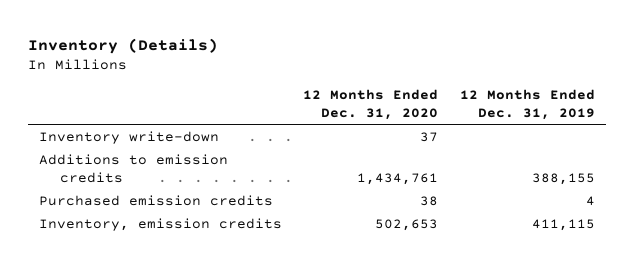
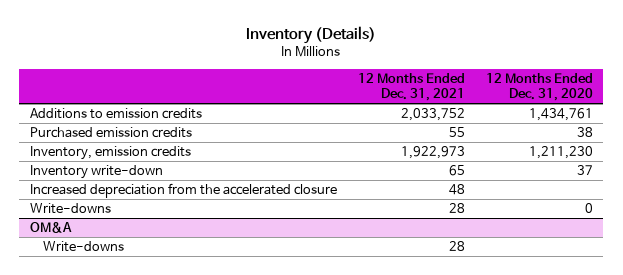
[460,89,596,121] 12 Months Ended Dec. 31, 2019 -> none
none -> [357,73,465,102] 12 Months Ended Dec. 31, 2021
[375,218,439,231] 502,653 -> [528,145,593,159] 1,211,230
[38,130,219,144] Inventory write-down -> [29,164,163,179] Inventory write-down
none -> [29,182,337,198] Increased depreciation from the accelerated closure
none -> [29,202,111,214] Write-downs
none -> [29,221,72,233] OM&A
none -> [42,240,124,252] Write-downs

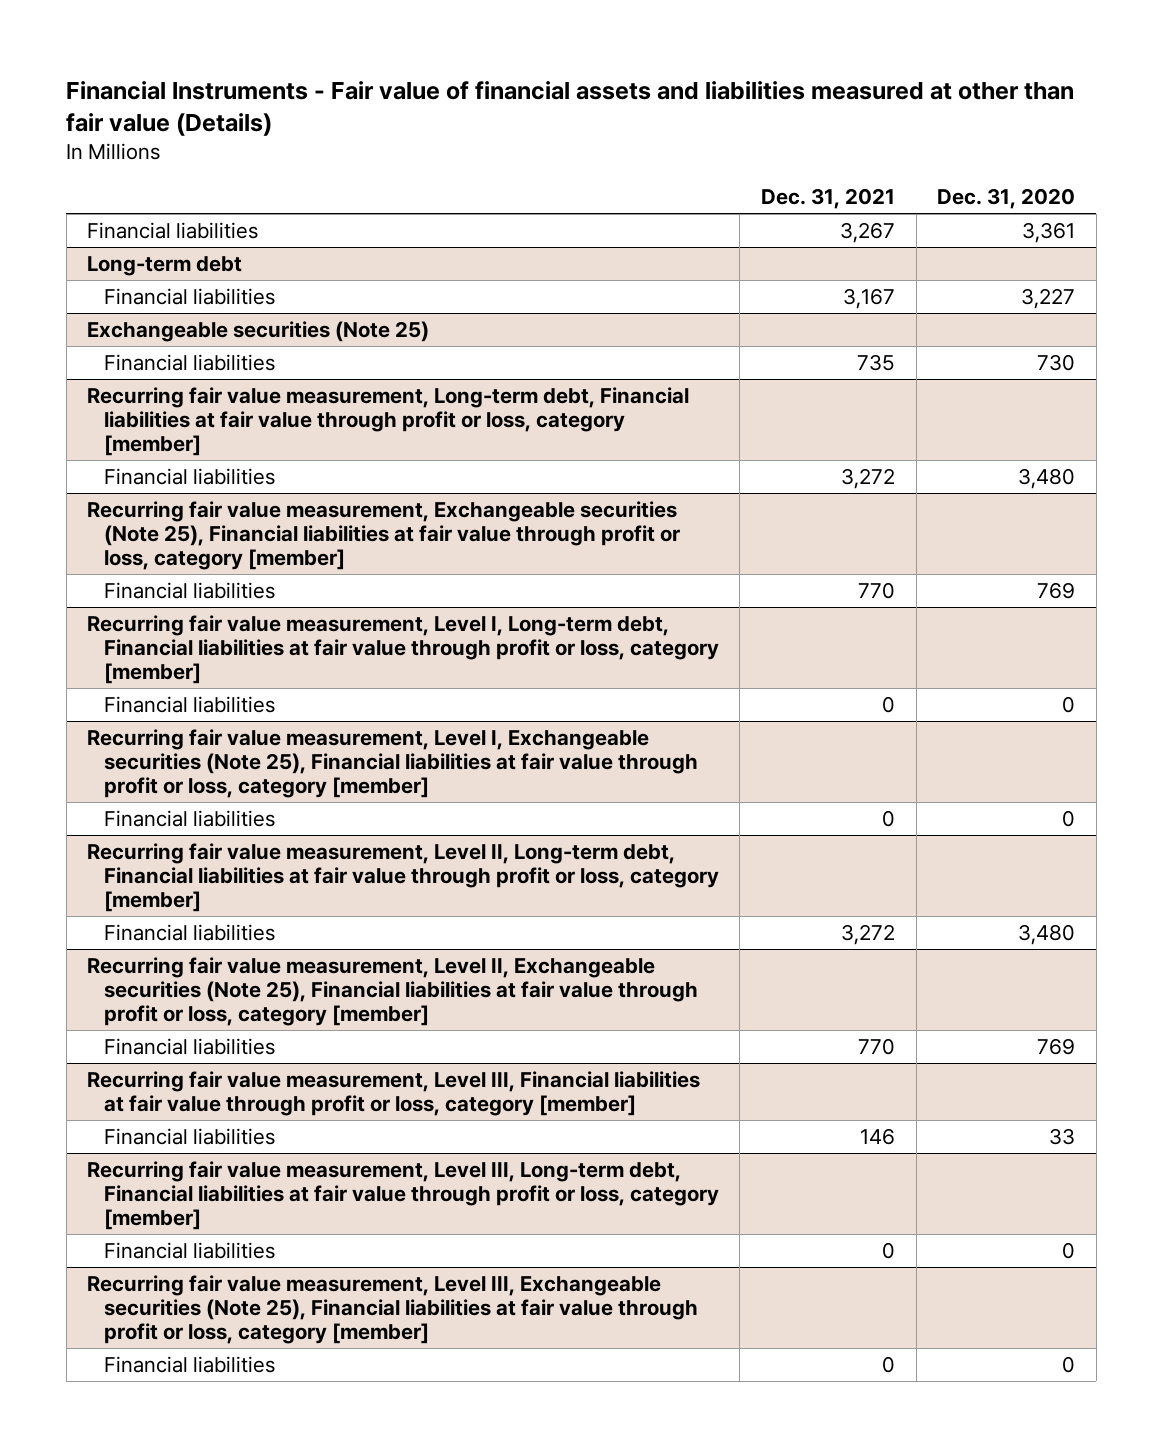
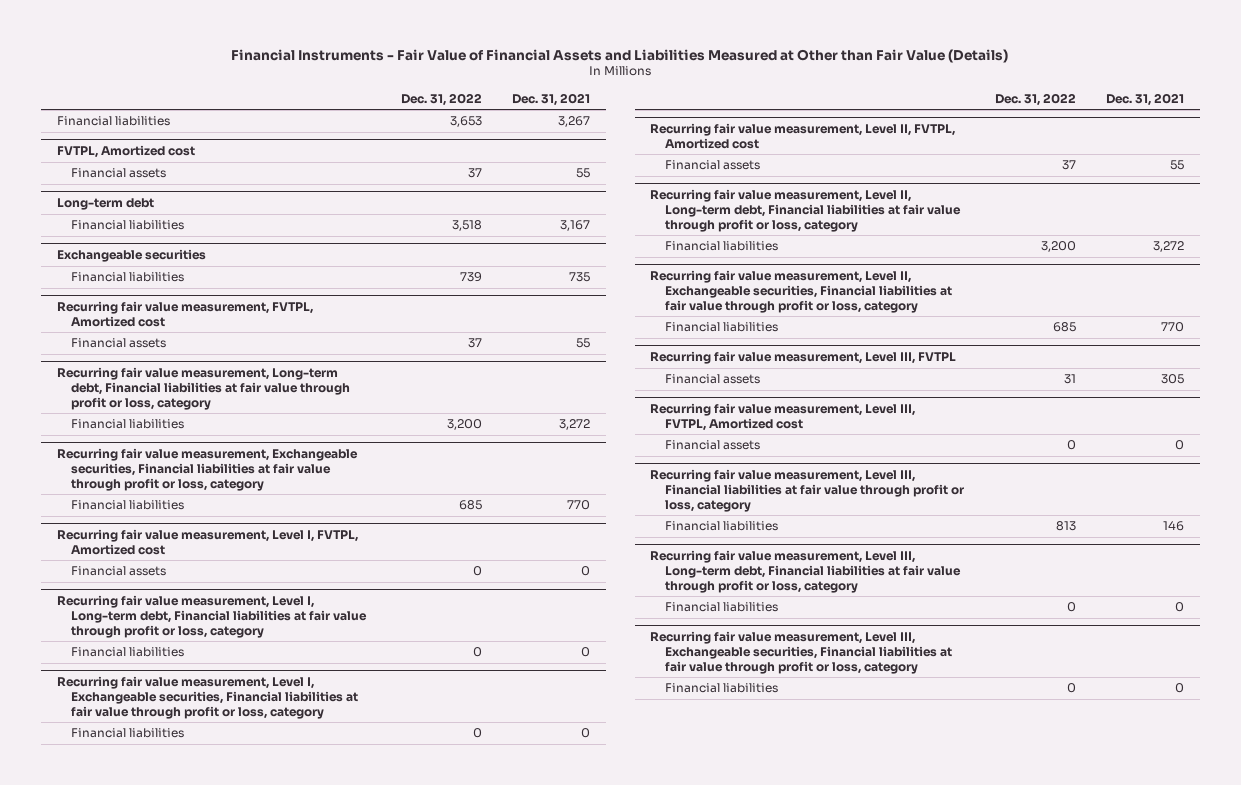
[66,80,1075,137] Financial Instruments - Fair value of financial assets and liabilities measured at other than fair value (Details) -> [231,48,1009,63] Financial Instruments - Fair Value of Financial Assets and Liabilities Measured at Other than Fair Value (Details)
[937,188,1076,210] Dec. 31, 2020 -> none
none -> [400,92,482,106] Dec. 31, 2022
none -> [56,144,195,158] FVTPL, Amortized cost
none -> [71,168,167,179] Financial assets
[87,320,430,342] Exchangeable securities (Note 25) -> [56,248,206,262] Exchangeable securities
none -> [56,300,313,327] Recurring fair value measurement, FVTPL, Amortized cost
none -> [71,338,167,349] Financial assets
[87,386,690,457] Recurring fair value measurement, Long-term debt, Financial liabilities at fair value through profit or loss, category [member] -> [56,366,351,410] Recurring fair value measurement, Long-term debt, Financial liabilities at fair value through profit or loss, category
[87,500,680,571] Recurring fair value measurement, Exchangeable securities (Note 25), Financial liabilities at fair value through profit or loss, category [member] -> [56,447,358,491] Recurring fair value measurement, Exchangeable securities, Financial liabilities at fair value through profit or loss, category
none -> [56,528,358,555] Recurring fair value measurement, Level I, FVTPL, Amortized cost
none -> [71,566,167,577] Financial assets
[87,614,719,685] Recurring fair value measurement, Level I, Long-term debt, Financial liabilities at fair value through profit or loss, category [member] -> [56,594,368,638] Recurring fair value measurement, Level I, Long-term debt, Financial liabilities at fair value through profit or loss, category
[87,728,698,799] Recurring fair value measurement, Level I, Exchangeable securities (Note 25), Financial liabilities at fair value through profit or loss, category [member] -> [56,675,359,719] Recurring fair value measurement, Level I, Exchangeable securities, Financial liabilities at fair value through profit or loss, category
none -> [650,122,956,149] Recurring fair value measurement, Level II, FVTPL, Amortized cost
none -> [665,160,761,171] Financial assets
[87,842,719,913] Recurring fair value measurement, Level II, Long-term debt, Financial liabilities at fair value through profit or loss, category [member] -> [650,188,962,232] Recurring fair value measurement, Level II, Long-term debt, Financial liabilities at fair value through profit or loss, category
[87,956,698,1027] Recurring fair value measurement, Level II, Exchangeable securities (Note 25), Financial liabilities at fair value through profit or loss, category [member] -> [650,269,953,313] Recurring fair value measurement, Level II, Exchangeable securities, Financial liabilities at fair value through profit or loss, category
none -> [650,350,957,364] Recurring fair value measurement, Level III, FVTPL
none -> [665,374,761,385] Financial assets
none -> [650,402,916,431] Recurring fair value measurement, Level III, FVTPL, Amortized cost
none -> [665,440,761,451] Financial assets
[87,1070,701,1116] Recurring fair value measurement, Level III, Financial liabilities at fair value through profit or loss, category [member] -> [650,468,965,512] Recurring fair value measurement, Level III, Financial liabilities at fair value through profit or loss, category
[87,1160,719,1231] Recurring fair value measurement, Level III, Long-term debt, Financial liabilities at fair value through profit or loss, category [member] -> [650,549,962,593] Recurring fair value measurement, Level III, Long-term debt, Financial liabilities at fair value through profit or loss, category
[87,1274,698,1345] Recurring fair value measurement, Level III, Exchangeable securities (Note 25), Financial liabilities at fair value through profit or loss, category [member] -> [650,630,953,674] Recurring fair value measurement, Level III, Exchangeable securities, Financial liabilities at fair value through profit or loss, category

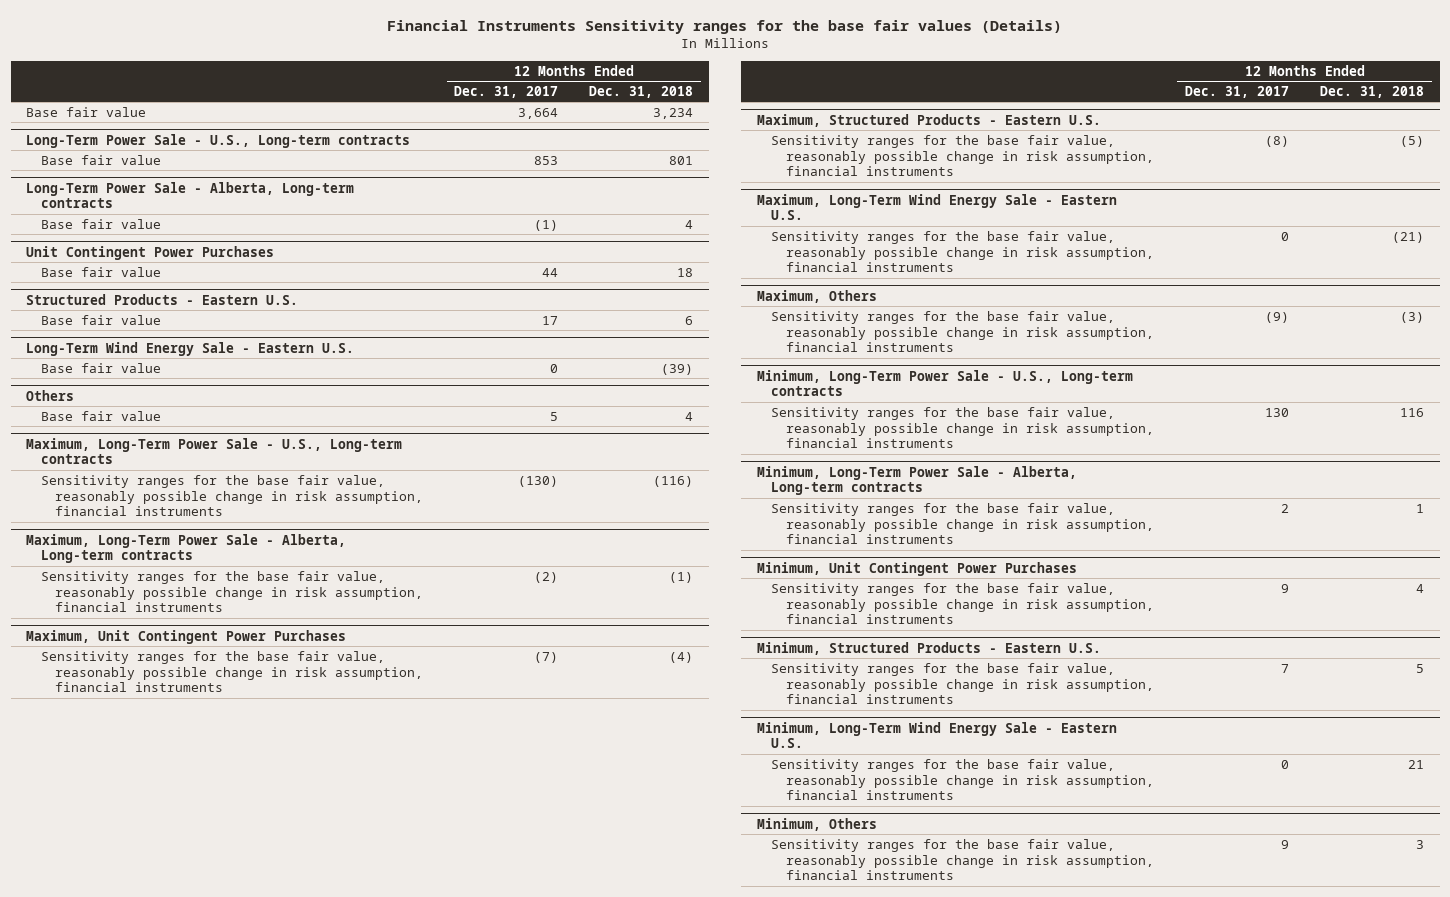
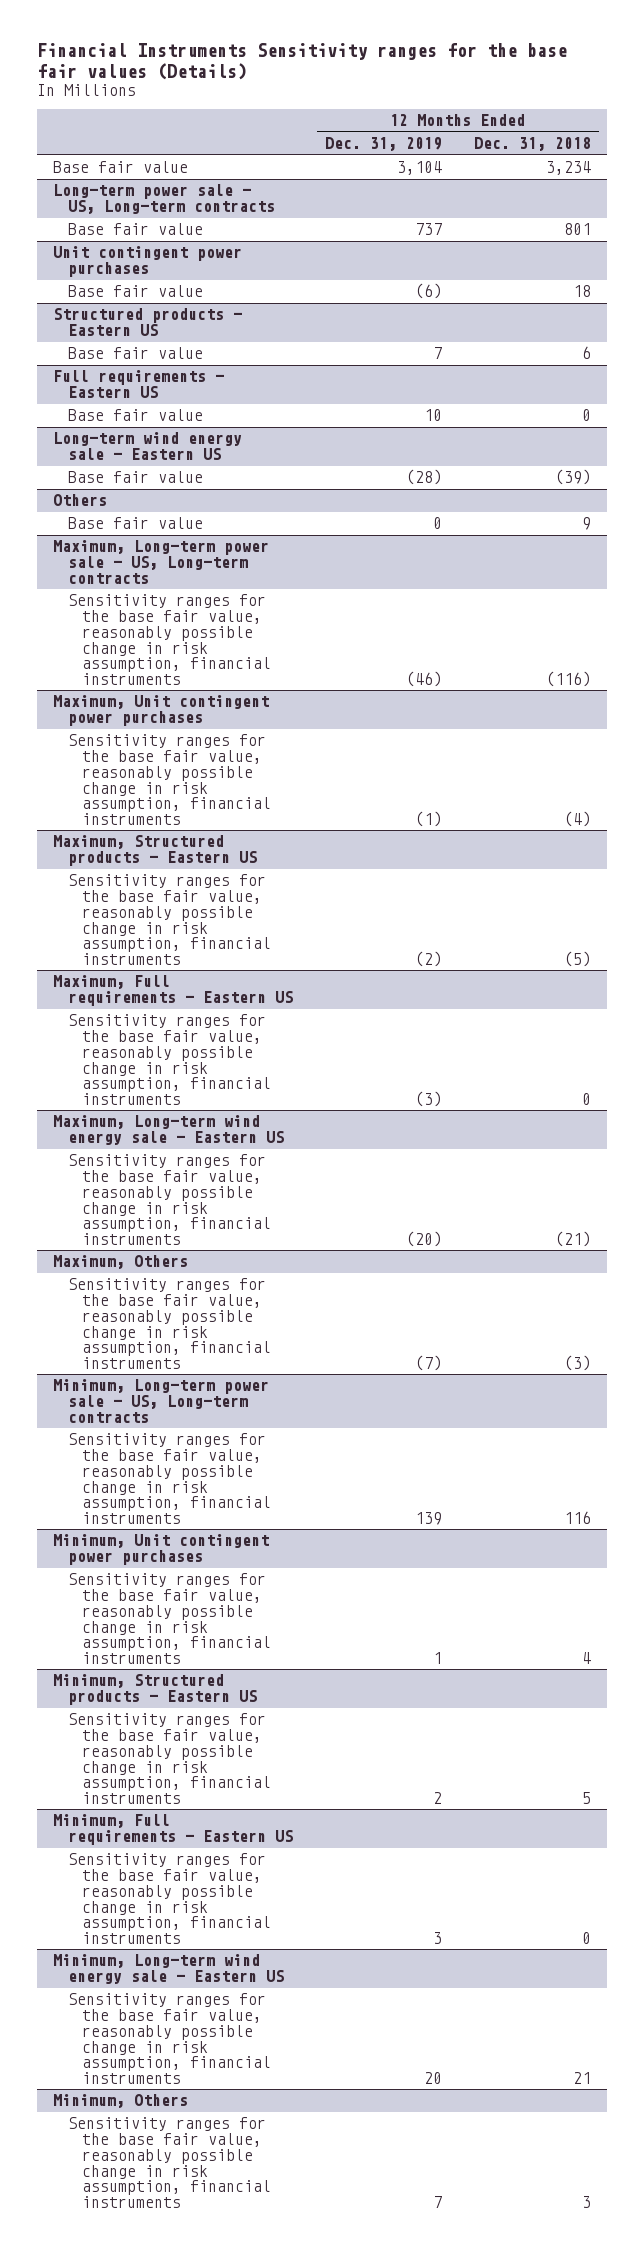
[454,85,559,98] Dec. 31, 2017 -> none
none -> [324,137,442,152] Dec. 31, 2019
[26,133,411,148] Long-Term Power Sale - U.S., Long-term contracts -> [53,184,275,215] Long-term power sale - US, Long-term contracts
[26,181,355,209] Long-Term Power Sale - Alberta, Long-term contracts -> none
[40,218,161,229] Base fair value -> none
[26,245,275,260] Unit Contingent Power Purchases -> [53,246,243,278] Unit contingent power purchases
[26,293,299,305] Structured Products - Eastern U.S. -> [53,308,243,337] Structured products - Eastern US
none -> [53,370,225,399] Full requirements - Eastern US
none -> [67,409,203,422] Base fair value
[26,341,355,356] Long-Term Wind Energy Sale - Eastern U.S. -> [53,432,243,461] Long-term wind energy sale - Eastern US
[685,411,694,421] 4 -> [581,517,591,531] 9
[26,437,403,465] Maximum, Long-Term Power Sale - U.S., Long-term contracts -> [53,540,270,584] Maximum, Long-term power sale - US, Long-term contracts
[26,533,347,564] Maximum, Long-Term Power Sale - Alberta, Long-term contracts -> none
[40,570,424,613] Sensitivity ranges for the base fair value, reasonably possible change in risk assumption, financial instruments -> none
[26,629,347,644] Maximum, Unit Contingent Power Purchases -> [53,695,270,727] Maximum, Unit contingent power purchases
[756,113,1101,127] Maximum, Structured Products - Eastern U.S. -> [53,835,257,867] Maximum, Structured products - Eastern US
none -> [53,975,293,1007] Maximum, Full requirements - Eastern US
none -> [67,1014,272,1105] Sensitivity ranges for the base fair value, reasonably possible change in risk assumption, financial instruments
[756,193,1117,221] Maximum, Long-Term Wind Energy Sale - Eastern U.S. -> [53,1115,284,1146] Maximum, Long-term wind energy sale - Eastern US
[756,369,1133,397] Minimum, Long-Term Power Sale - U.S., Long-term contracts -> [53,1379,270,1423] Minimum, Long-term power sale - US, Long-term contracts
[756,465,1077,496] Minimum, Long-Term Power Sale - Alberta, Long-term contracts -> none
[771,502,1155,545] Sensitivity ranges for the base fair value, reasonably possible change in risk assumption, financial instruments -> none
[756,561,1077,576] Minimum, Unit Contingent Power Purchases -> [53,1534,270,1566] Minimum, Unit contingent power purchases
[756,641,1101,655] Minimum, Structured Products - Eastern U.S. -> [53,1674,257,1706] Minimum, Structured products - Eastern US
none -> [53,1814,293,1846] Minimum, Full requirements - Eastern US
none -> [67,1853,272,1944] Sensitivity ranges for the base fair value, reasonably possible change in risk assumption, financial instruments
[756,721,1117,749] Minimum, Long-Term Wind Energy Sale - Eastern U.S. -> [53,1954,284,1985] Minimum, Long-term wind energy sale - Eastern US

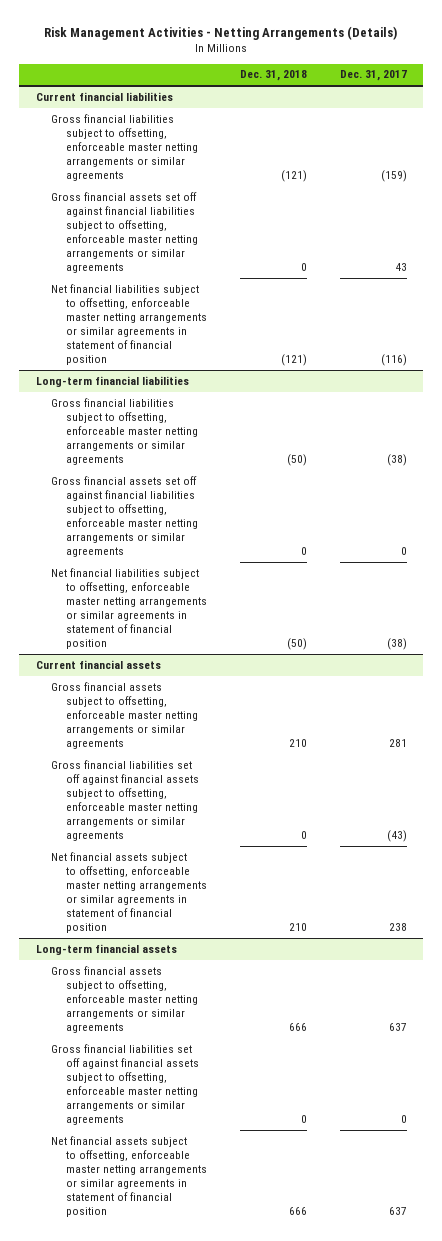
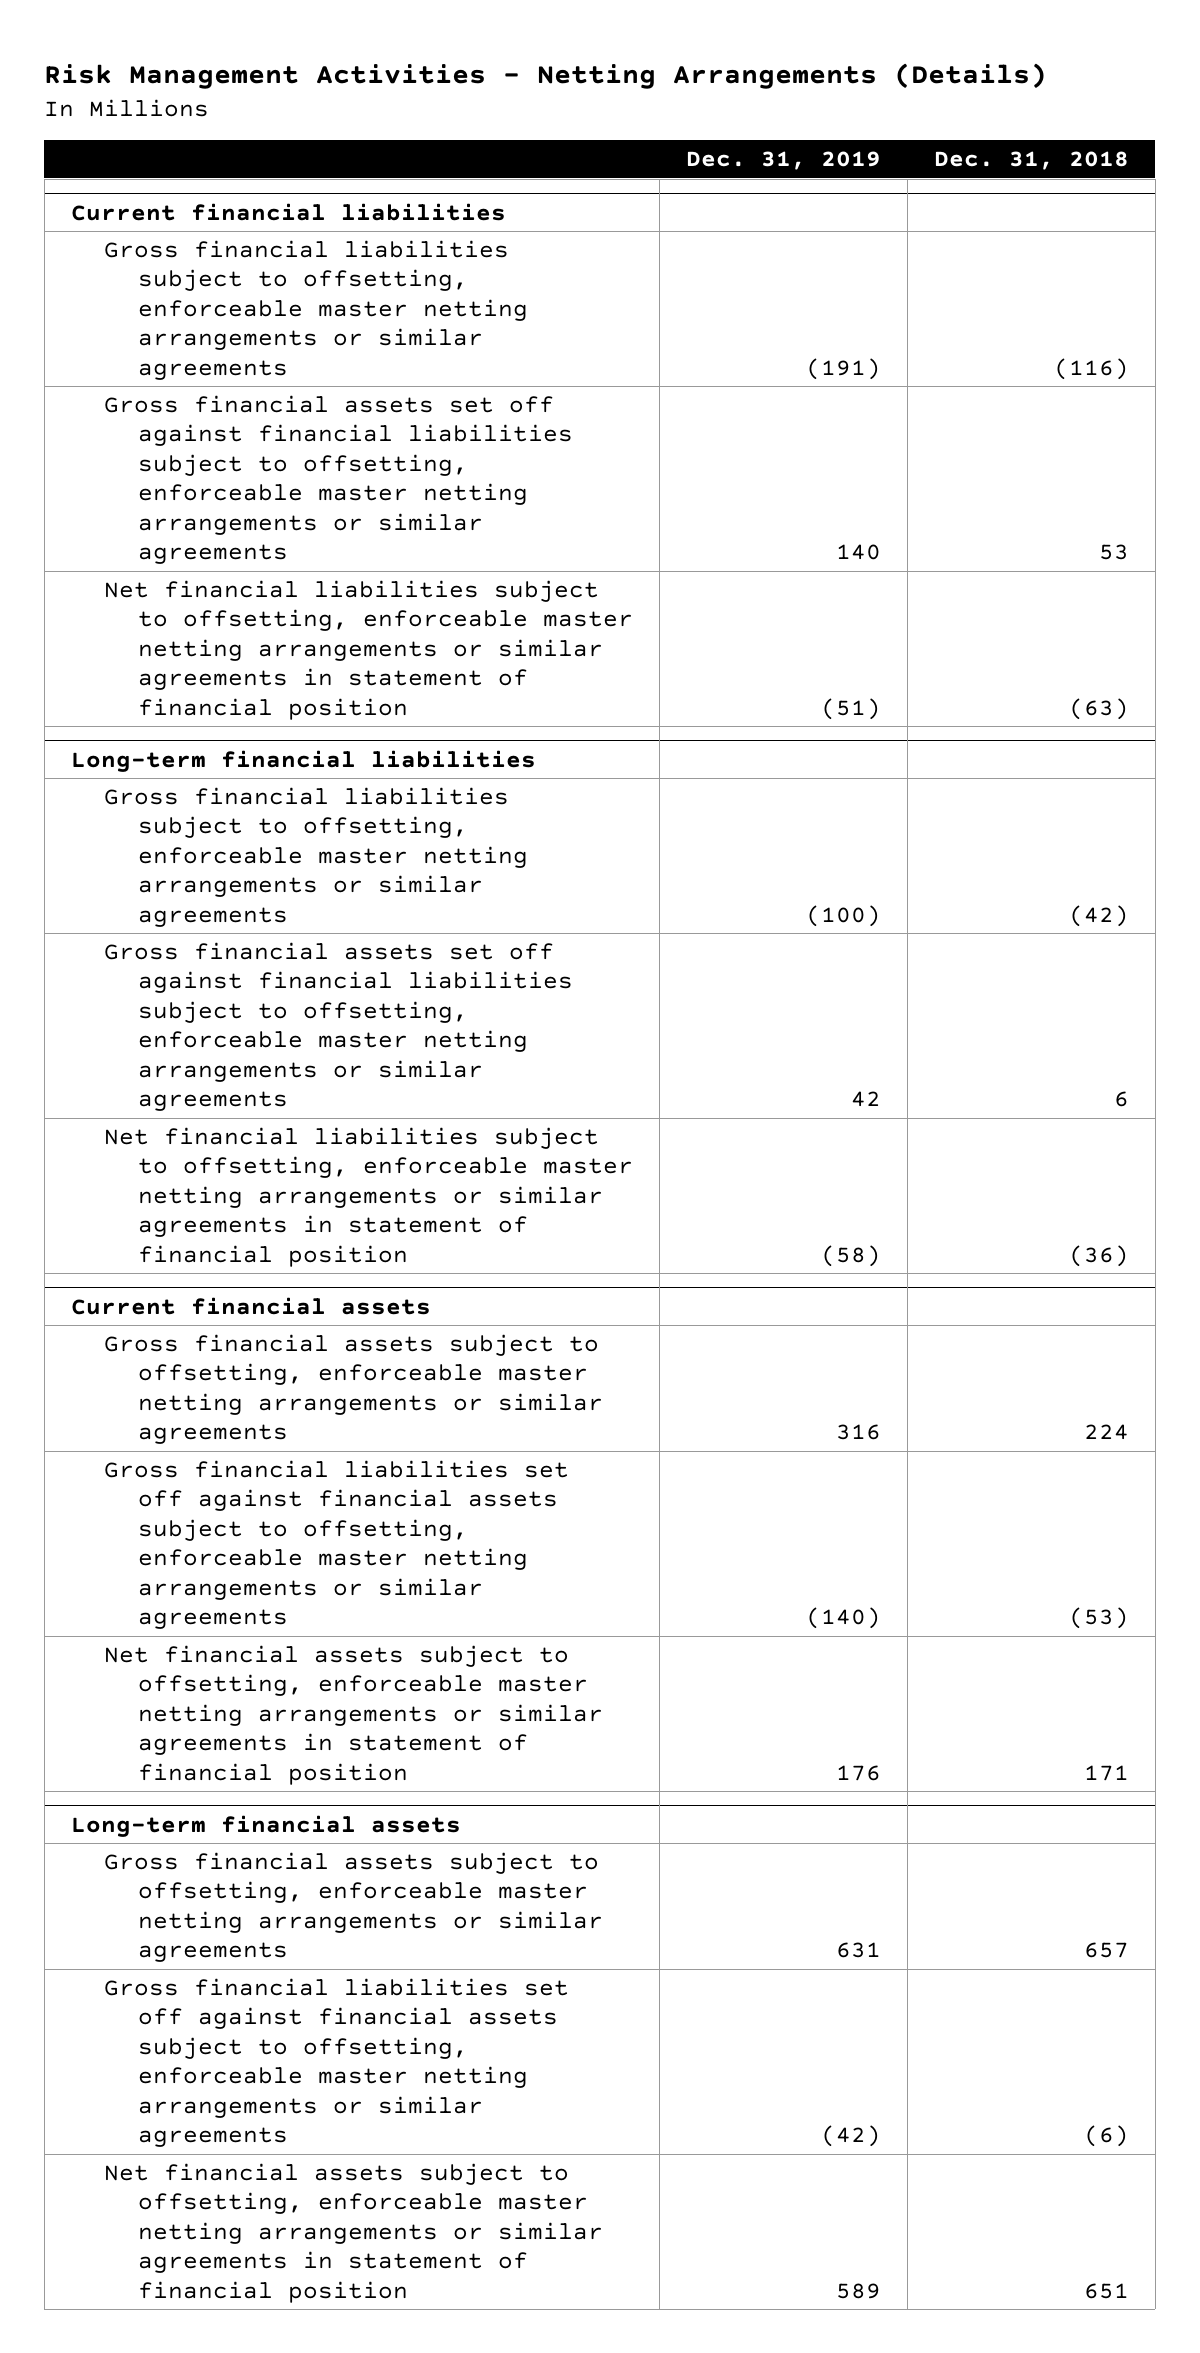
[339,70,407,82] Dec. 31, 2017 -> none
none -> [685,151,881,171] Dec. 31, 2019
[280,170,307,183] (121) -> [1053,357,1129,380] (116)
[300,263,307,272] 0 -> [1098,544,1129,561] 53
[280,354,307,367] (121) -> [1068,697,1129,720] (63)
[286,454,307,467] (50) -> [1068,904,1129,927] (42)
[300,547,307,556] 0 -> [1113,1091,1129,1108] 6
[286,638,307,651] (50) -> [1068,1244,1129,1267] (36)
[288,739,307,748] 210 -> [1083,1424,1129,1441] 224
[300,831,307,840] 0 -> [1068,1607,1129,1630] (53)
[288,923,307,932] 210 -> [1083,1764,1129,1781] 171
[288,1023,307,1032] 666 -> [1083,1942,1129,1959] 657
[300,1115,307,1124] 0 -> [1083,2125,1129,2148] (6)
[288,1207,307,1216] 666 -> [1083,2282,1129,2299] 651

